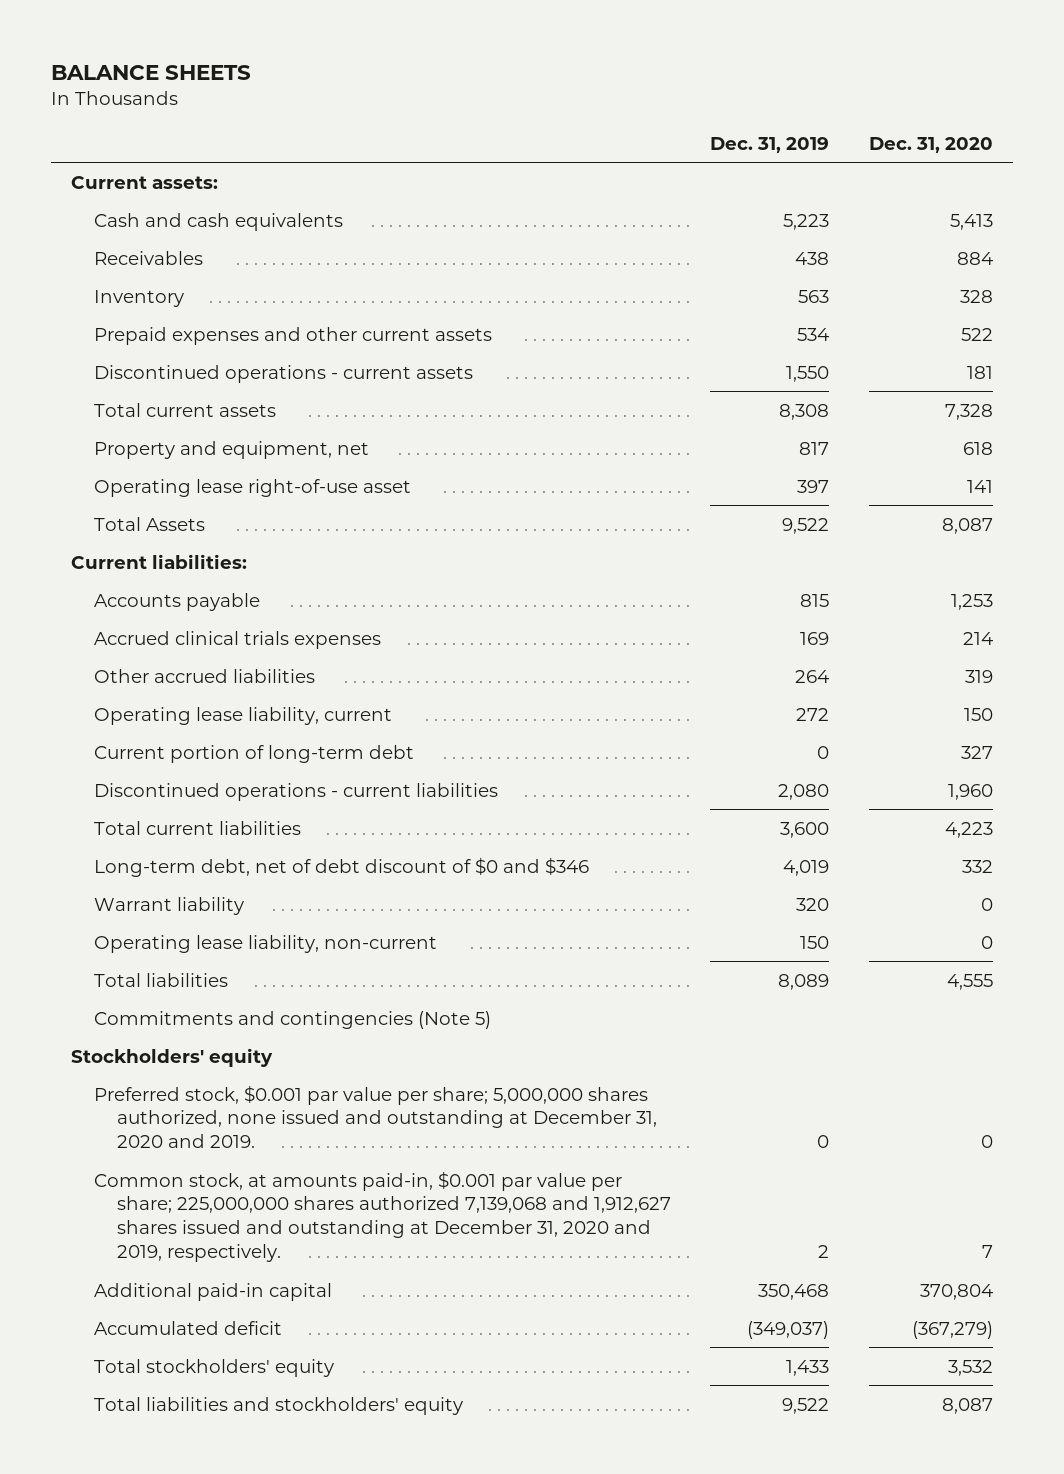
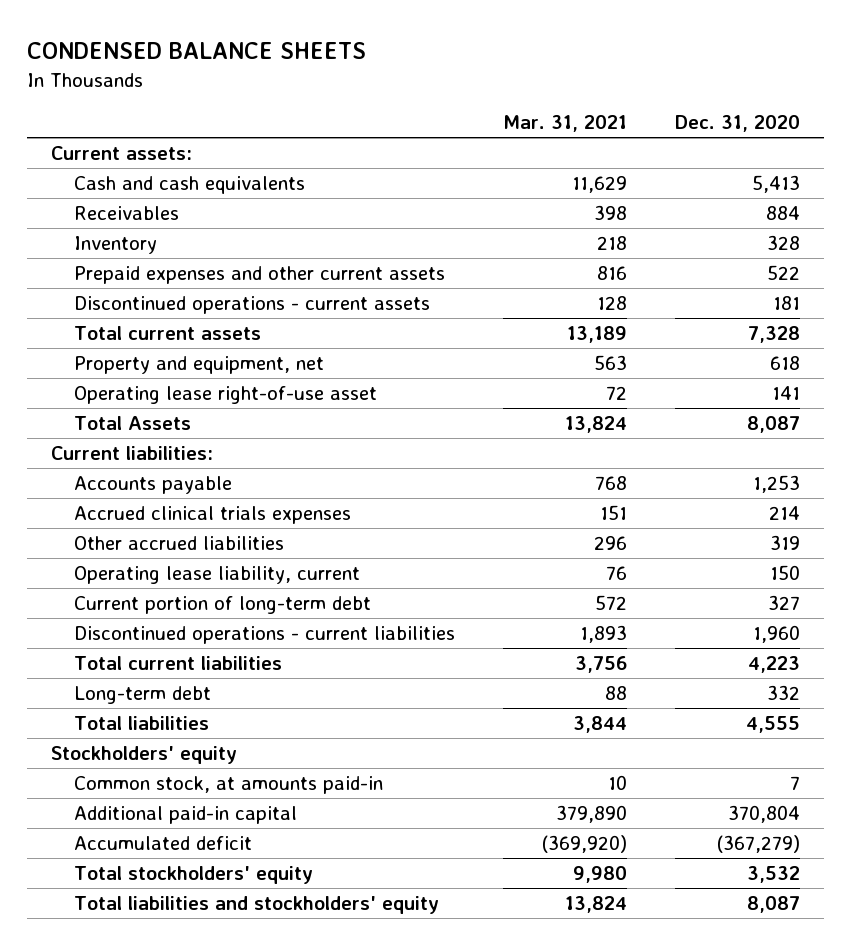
[51,65,252,81] BALANCE SHEETS -> [27,42,367,60] CONDENSED BALANCE SHEETS
[710,136,830,153] Dec. 31, 2019 -> none
none -> [503,115,628,133] Mar. 31, 2021
[93,896,244,915] Warrant liability -> none
[93,934,437,953] Operating lease liability, non-current -> none
[93,856,589,877] Long-term debt, net of debt discount of $0 and $346 -> [74,685,212,704] Long-term debt
[93,1010,491,1029] Commitments and contingencies (Note 5) -> none
[93,1084,657,1149] Preferred stock, $0.001 par value per share; 5,000,000 shares authorized, none issued and outstanding at December 31, 2020 and 2019. -> none
[93,1170,671,1262] Common stock, at amounts paid-in, $0.001 par value per share; 225,000,000 shares authorized 7,139,068 and 1,912,627 shares issued and outstanding at December 31, 2020 and 2019, respectively. -> [74,775,384,794] Common stock, at amounts paid-in

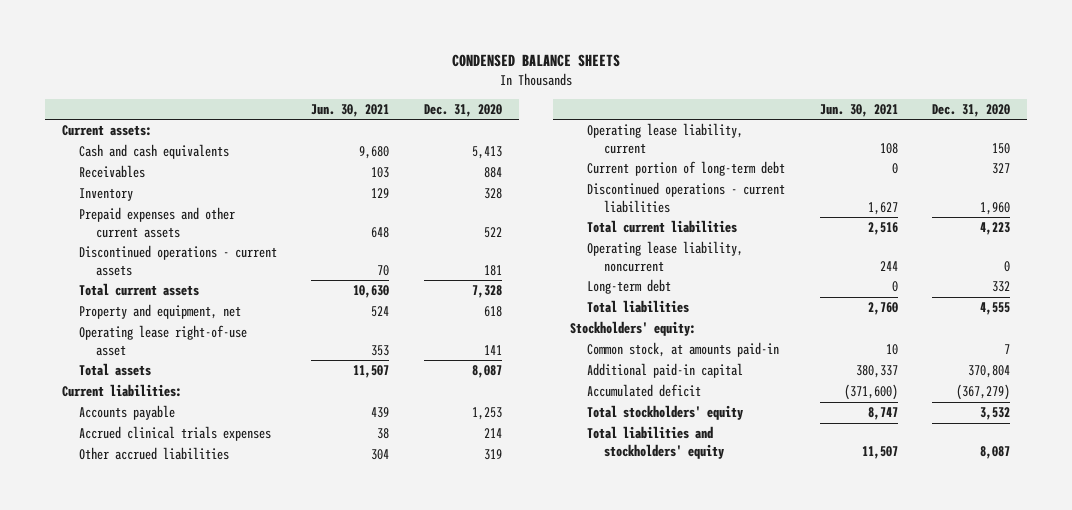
[503,115,628,133] Mar. 31, 2021 -> none
none -> [311,103,390,117] Jun. 30, 2021
[74,415,192,430] Total Assets -> [78,363,151,377] Total assets
none -> [587,241,744,272] Operating lease liability, noncurrent
[51,745,238,764] Stockholders' equity -> [570,321,697,337] Stockholders' equity:

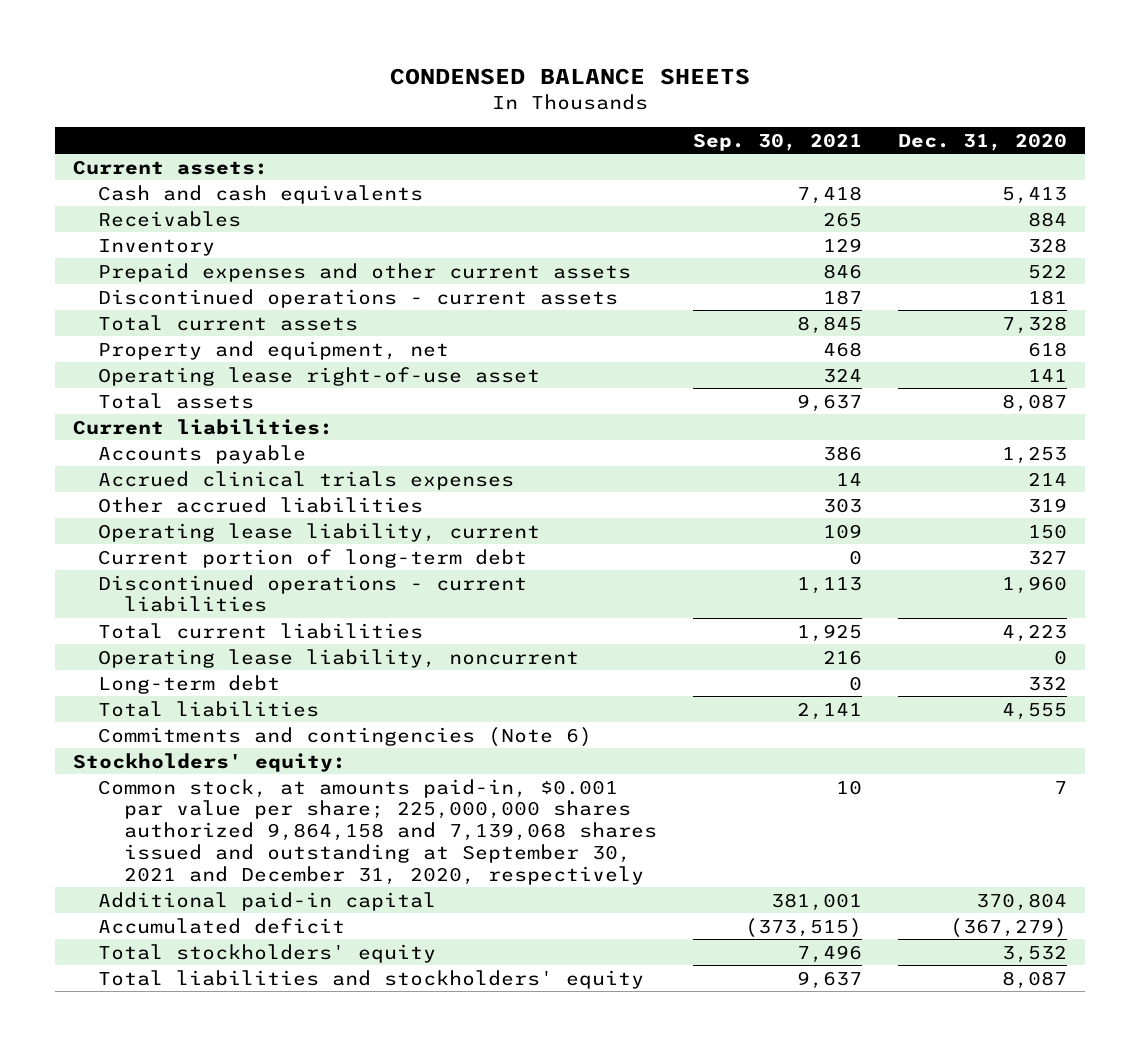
[311,103,390,117] Jun. 30, 2021 -> none
none -> [692,132,862,151] Sep. 30, 2021
none -> [98,726,593,747] Commitments and contingencies (Note 6)
[587,342,780,358] Common stock, at amounts paid-in -> [98,778,657,885] Common stock, at amounts paid-in, $0.001 par value per share; 225,000,000 shares authorized 9,864,158 and 7,139,068 shares issued and outstanding at September 30, 2021 and December 31, 2020, respectively

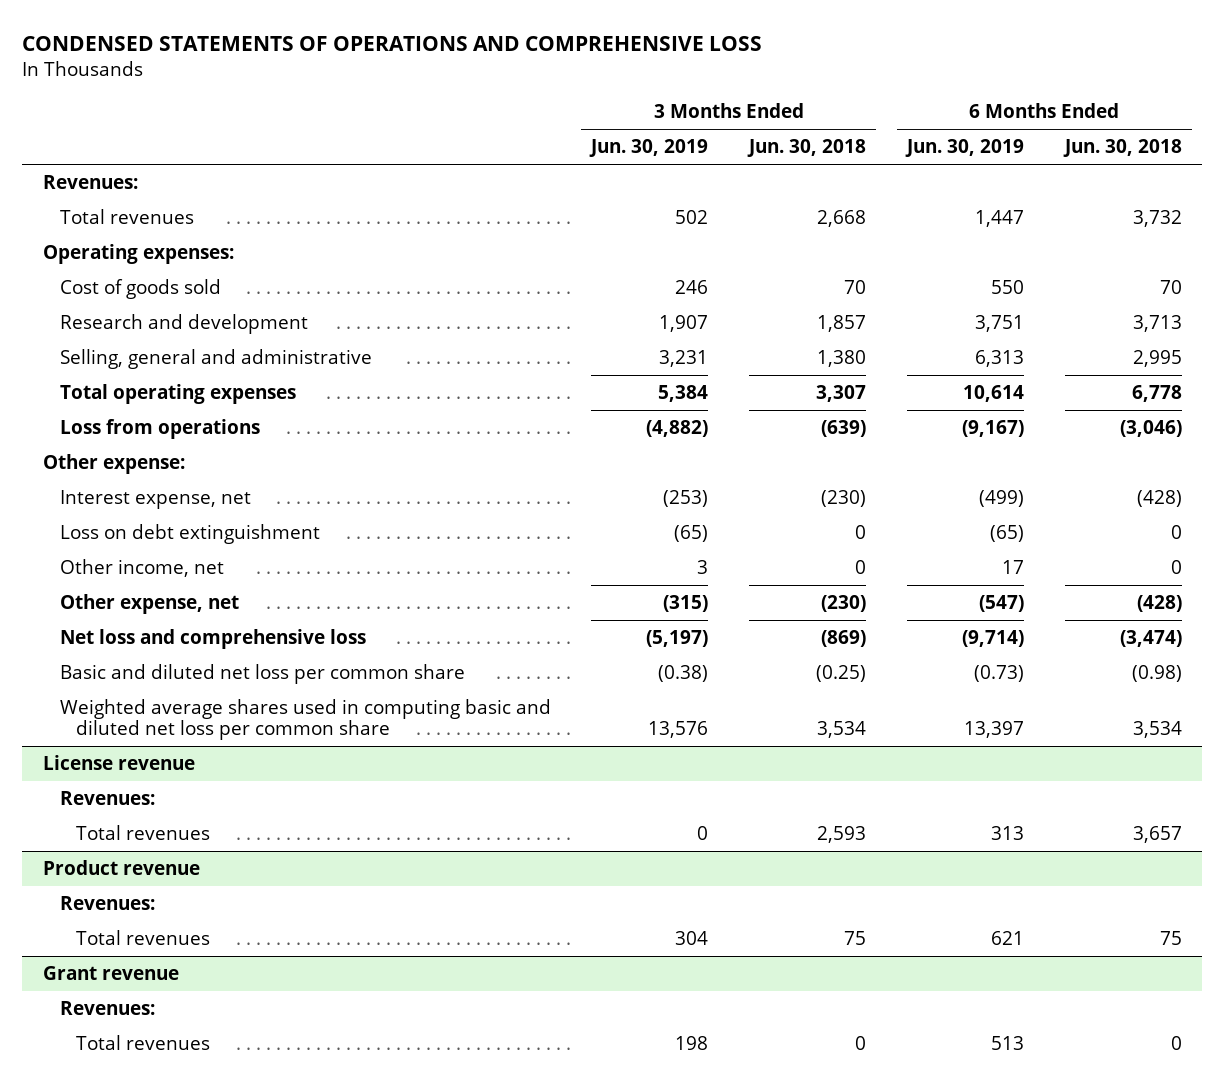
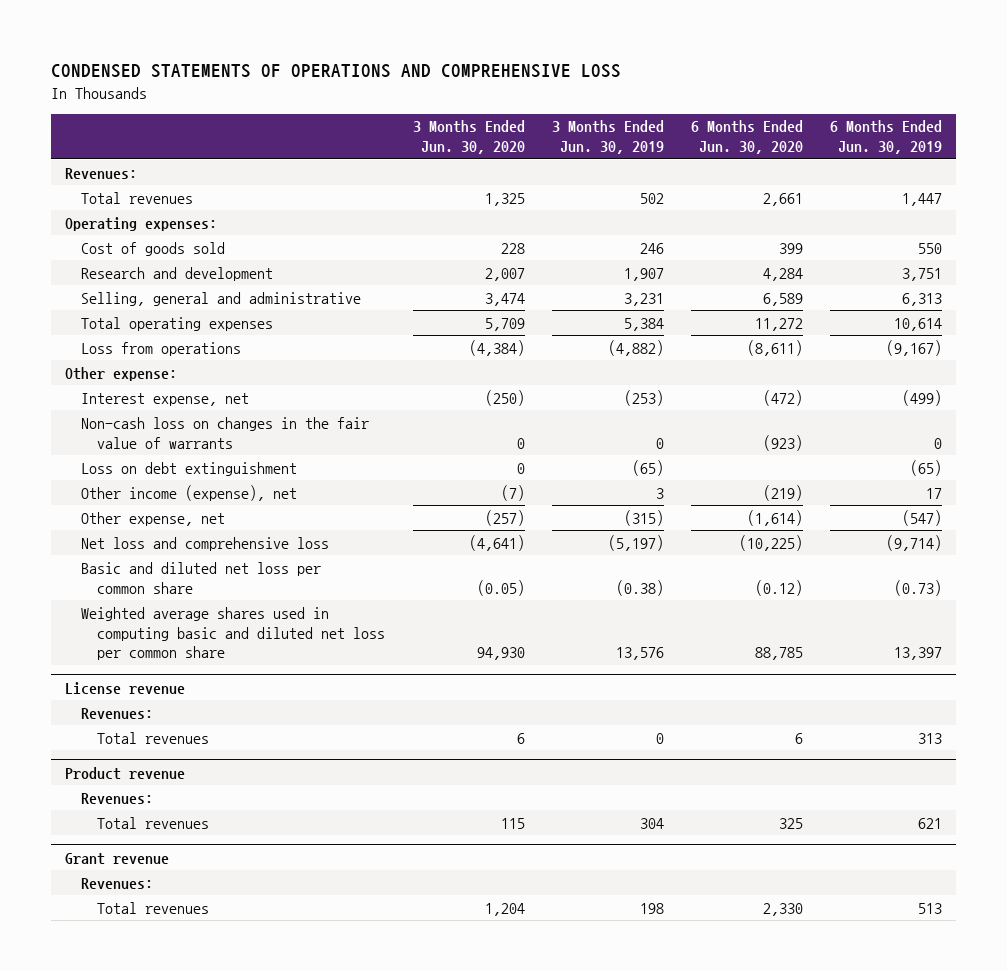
[747,139,867,158] Jun. 30, 2018 -> none
[1062,139,1182,158] Jun. 30, 2018 -> none
none -> [412,120,525,155] 3 Months Ended Jun. 30, 2020
none -> [691,120,804,155] 6 Months Ended Jun. 30, 2020
none -> [80,416,369,449] Non-cash loss on changes in the fair value of warrants
[59,559,224,578] Other income, net -> [80,484,297,501] Other income (expense), net

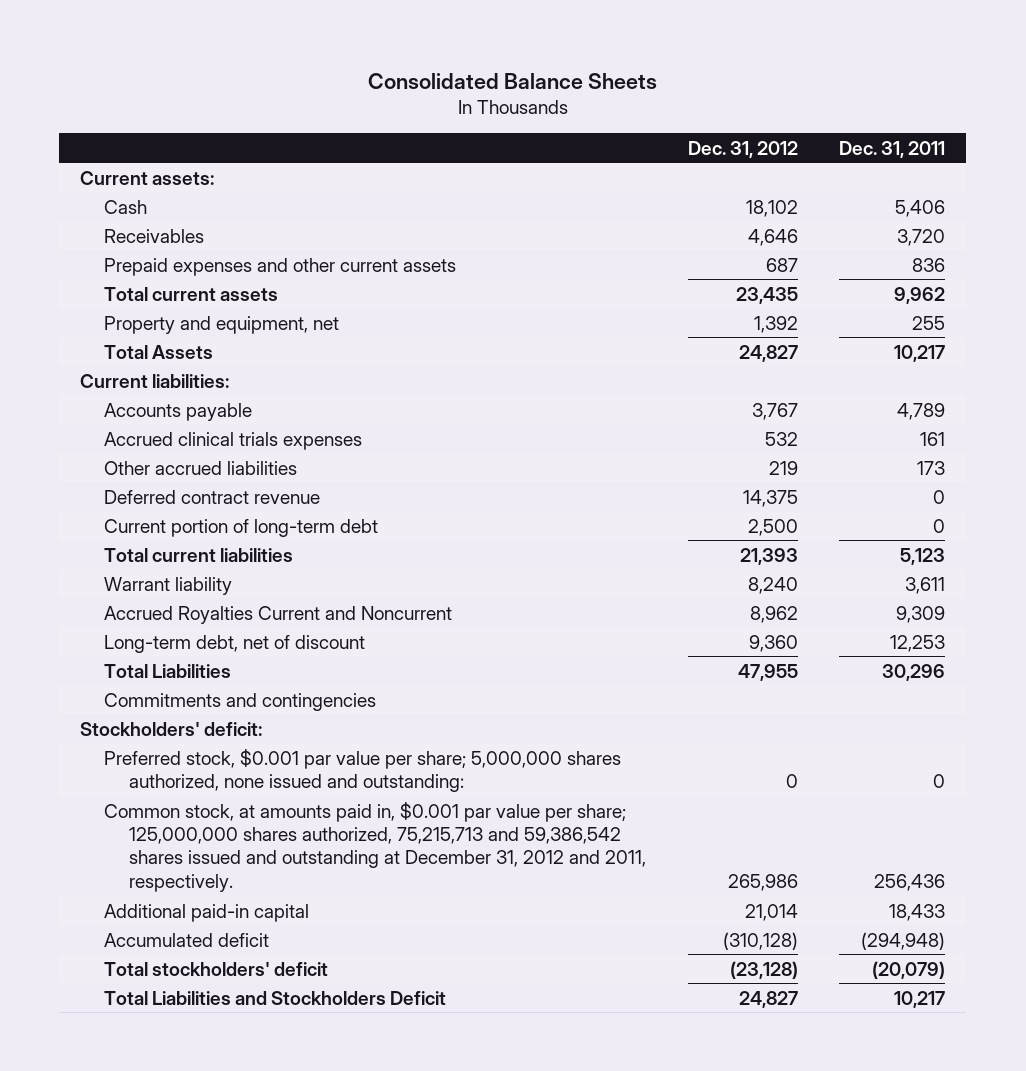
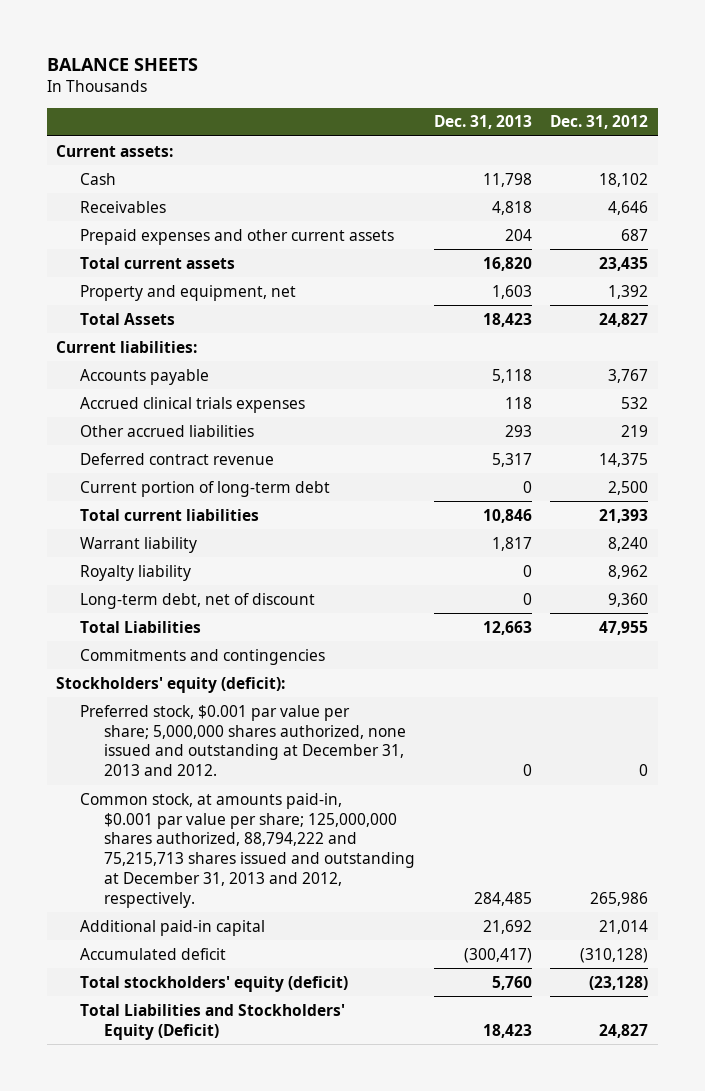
[367,72,657,89] Consolidated Balance Sheets -> [47,58,199,72] BALANCE SHEETS
[839,140,946,158] Dec. 31, 2011 -> none
none -> [433,115,532,130] Dec. 31, 2013
[104,605,453,624] Accrued Royalties Current and Noncurrent -> [80,564,192,581] Royalty liability
[80,721,263,736] Stockholders' deficit: -> [56,676,286,693] Stockholders' equity (deficit):
[104,748,622,793] Preferred stock, $0.001 par value per share; 5,000,000 shares authorized, none issued and outstanding: -> [80,704,407,777] Preferred stock, $0.001 par value per share; 5,000,000 shares authorized, none issued and outstanding at December 31, 2013 and 2012.
[104,801,646,892] Common stock, at amounts paid in, $0.001 par value per share; 125,000,000 shares authorized, 75,215,713 and 59,386,542 shares issued and outstanding at December 31, 2012 and 2011, respectively. -> [80,792,416,908] Common stock, at amounts paid-in, $0.001 par value per share; 125,000,000 shares authorized, 88,794,222 and 75,215,713 shares issued and outstanding at December 31, 2013 and 2012, respectively.
[104,961,329,976] Total stockholders' deficit -> [80,975,349,992] Total stockholders' equity (deficit)
[104,990,447,1005] Total Liabilities and Stockholders Deficit -> [80,1003,346,1040] Total Liabilities and Stockholders' Equity (Deficit)

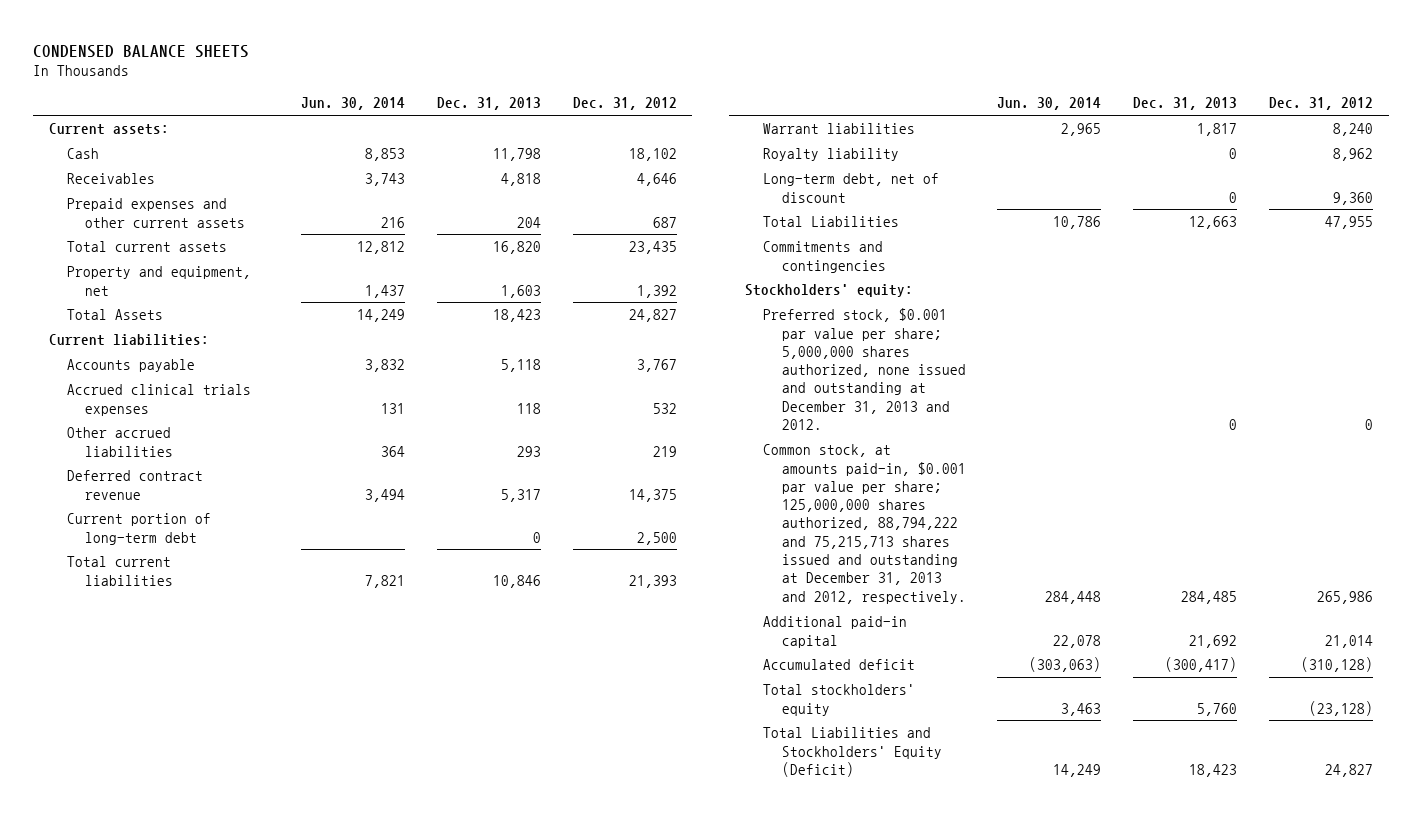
[47,58,199,72] BALANCE SHEETS -> [32,44,249,58] CONDENSED BALANCE SHEETS
none -> [301,97,406,111] Jun. 30, 2014
[80,536,198,553] Warrant liability -> [763,123,916,135] Warrant liabilities
[56,676,286,693] Stockholders' equity (deficit): -> [744,284,913,298] Stockholders' equity:
[80,975,349,992] Total stockholders' equity (deficit) -> [763,684,916,716] Total stockholders' equity

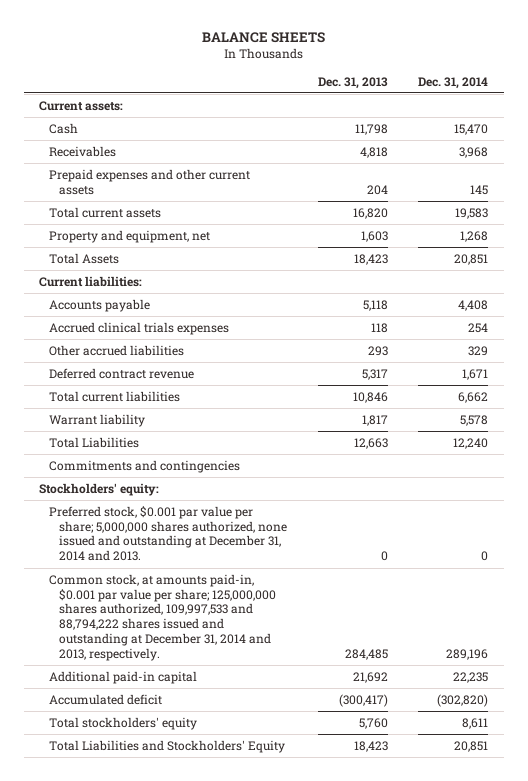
[32,44,249,58] CONDENSED BALANCE SHEETS -> [201,32,325,44] BALANCE SHEETS
[301,97,406,111] Jun. 30, 2014 -> none
[572,97,677,111] Dec. 31, 2012 -> none
none -> [418,76,489,89] Dec. 31, 2014
[67,513,212,545] Current portion of long-term debt -> none
[763,148,900,162] Royalty liability -> none
[763,173,940,203] Long-term debt, net of discount -> none
[763,123,916,135] Warrant liabilities -> [49,413,146,427] Warrant liability
[763,308,966,431] Preferred stock, $0.001 par value per share; 5,000,000 shares authorized, none issued and outstanding at December 31, 2013 and 2012. -> [49,505,288,562] Preferred stock, $0.001 par value per share; 5,000,000 shares authorized, none issued and outstanding at December 31, 2014 and 2013.
[763,444,966,604] Common stock, at amounts paid-in, $0.001 par value per share; 125,000,000 shares authorized, 88,794,222 and 75,215,713 shares issued and outstanding at December 31, 2013 and 2012, respectively. -> [49,573,277,662] Common stock, at amounts paid-in, $0.001 par value per share; 125,000,000 shares authorized, 109,997,533 and 88,794,222 shares issued and outstanding at December 31, 2014 and 2013, respectively.
[763,727,942,777] Total Liabilities and Stockholders' Equity (Deficit) -> [49,739,286,753] Total Liabilities and Stockholders' Equity

